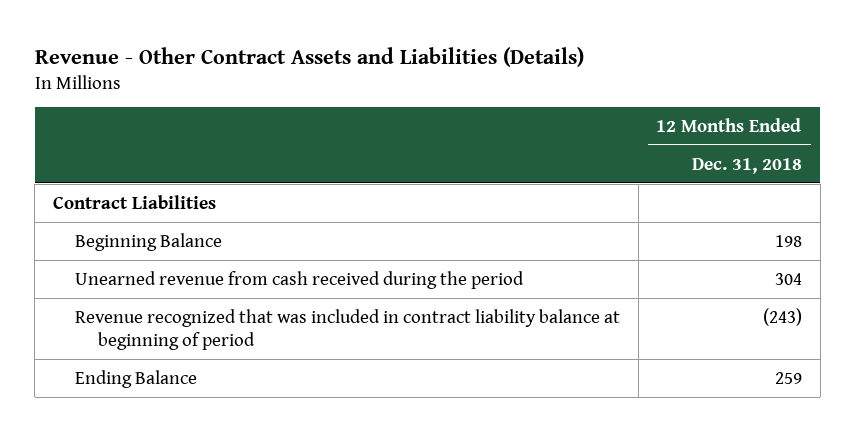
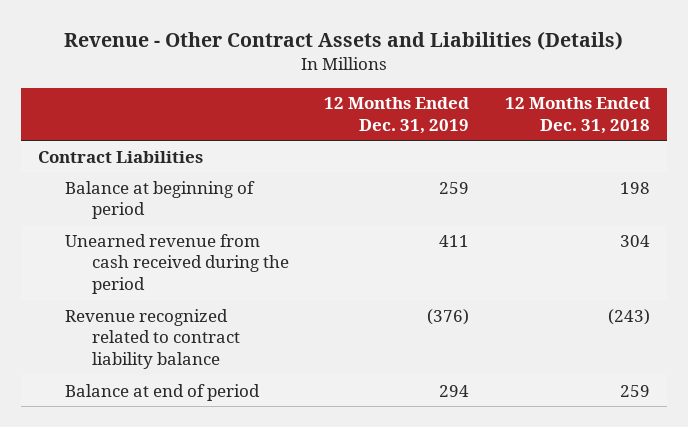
none -> [324,97,470,135] 12 Months Ended Dec. 31, 2019
[75,232,223,251] Beginning Balance -> [65,180,256,220] Balance at beginning of period
[75,308,621,350] Revenue recognized that was included in contract liability balance at beginning of period -> [65,308,240,370] Revenue recognized related to contract liability balance
[75,369,198,388] Ending Balance -> [65,383,261,401] Balance at end of period

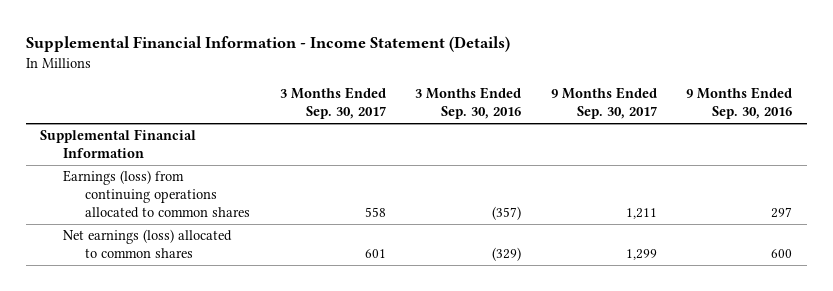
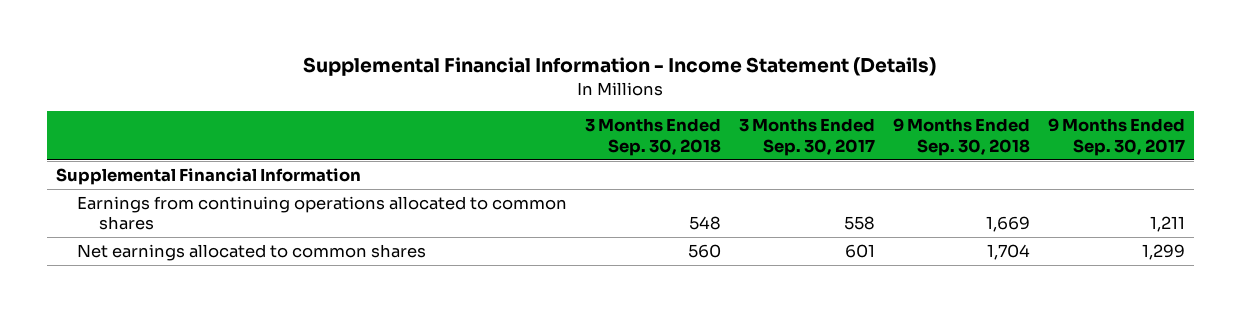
[415,87,522,120] 3 Months Ended Sep. 30, 2016 -> none
[686,87,793,120] 9 Months Ended Sep. 30, 2016 -> none
none -> [585,118,722,156] 3 Months Ended Sep. 30, 2018
none -> [893,118,1031,156] 9 Months Ended Sep. 30, 2018
[62,170,250,218] Earnings (loss) from continuing operations allocated to common shares -> [77,196,568,231] Earnings from continuing operations allocated to common shares
[62,229,232,259] Net earnings (loss) allocated to common shares -> [77,244,427,262] Net earnings allocated to common shares

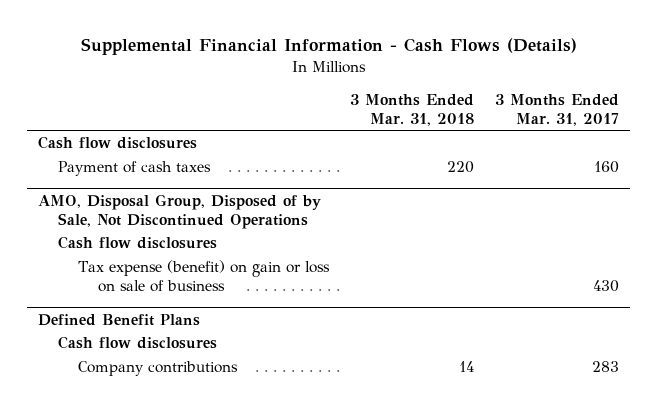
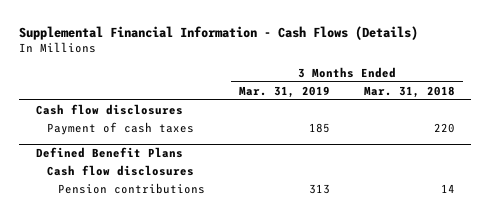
[495,93,620,126] 3 Months Ended Mar. 31, 2017 -> none
none -> [239,85,331,98] Mar. 31, 2019
[37,193,321,229] AMO, Disposal Group, Disposed of by Sale, Not Discontinued Operations -> none
[57,236,217,250] Cash flow disclosures -> none
[78,260,331,293] Tax expense (benefit) on gain or loss on sale of business -> none
[78,361,239,377] Company contributions -> [58,182,206,194] Pension contributions

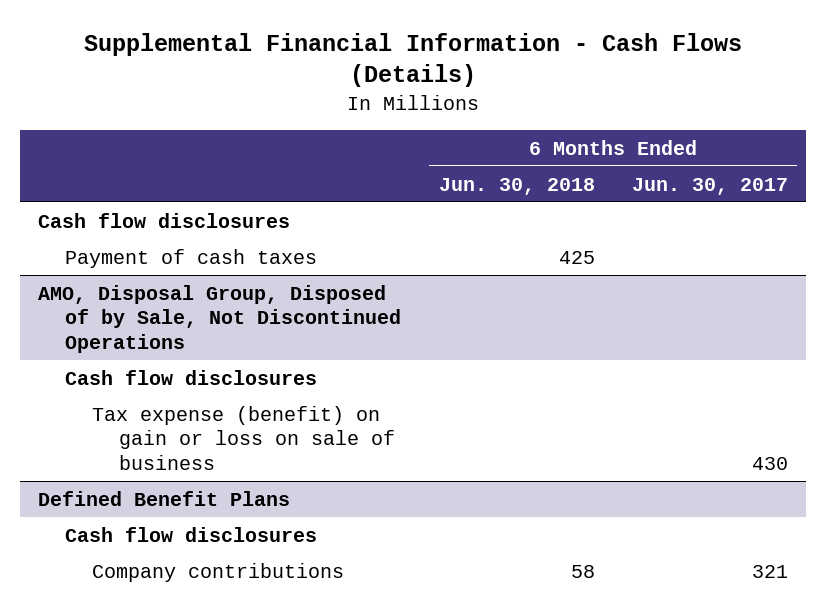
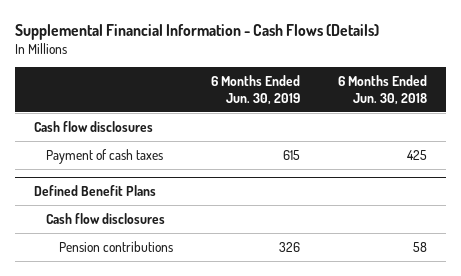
[631,177,788,195] Jun. 30, 2017 -> none
none -> [210,74,300,105] 6 Months Ended Jun. 30, 2019
[38,284,402,353] AMO, Disposal Group, Disposed of by Sale, Not Discontinued Operations -> none
[65,369,318,385] Cash flow disclosures -> none
[92,405,396,470] Tax expense (benefit) on gain or loss on sale of business -> none
[92,562,345,582] Company contributions -> [58,240,173,252] Pension contributions

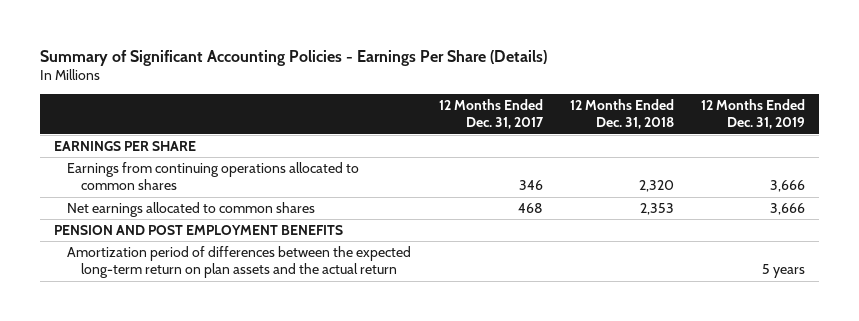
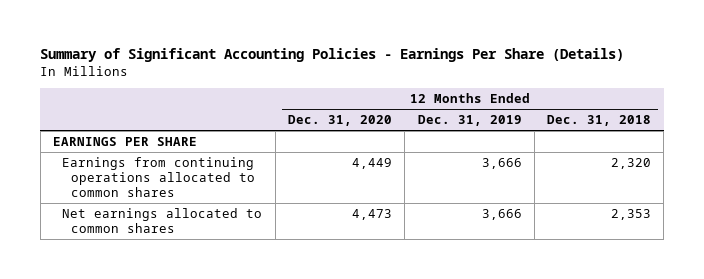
[438,98,544,130] 12 Months Ended Dec. 31, 2017 -> none
none -> [287,115,392,127] Dec. 31, 2020
[53,224,343,235] PENSION AND POST EMPLOYMENT BENEFITS -> none
[67,245,412,279] Amortization period of differences between the expected long-term return on plan assets and the actual return -> none

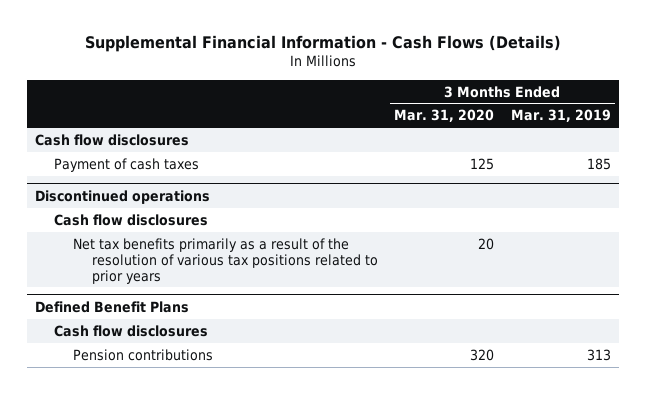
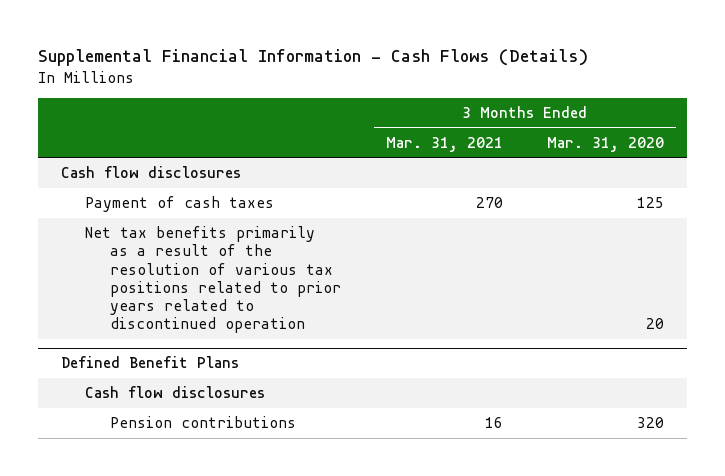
[510,109,611,123] Mar. 31, 2019 -> none
none -> [385,136,503,152] Mar. 31, 2021
[34,189,210,204] Discontinued operations -> none
[53,213,208,226] Cash flow disclosures -> none
[72,237,378,284] Net tax benefits primarily as a result of the resolution of various tax positions related to prior years -> [85,226,341,334] Net tax benefits primarily as a result of the resolution of various tax positions related to prior years related to discontinued operation

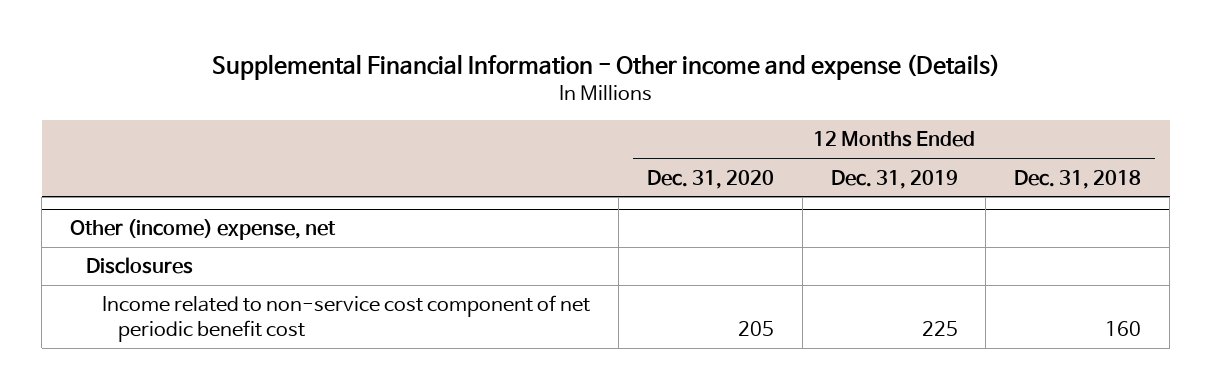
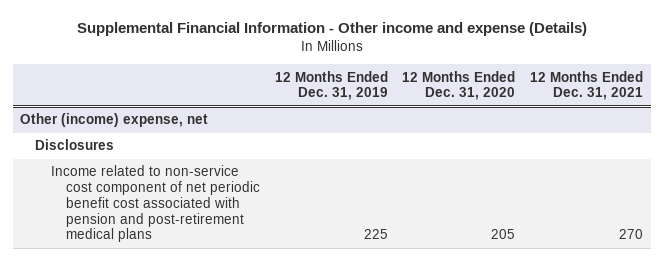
[1014,169,1142,189] Dec. 31, 2018 -> none
none -> [530,70,644,101] 12 Months Ended Dec. 31, 2021
[102,295,591,342] Income related to non-service cost component of net periodic benefit cost -> [50,165,260,243] Income related to non-service cost component of net periodic benefit cost associated with pension and post-retirement medical plans

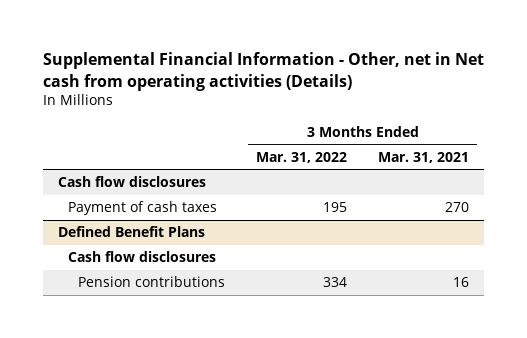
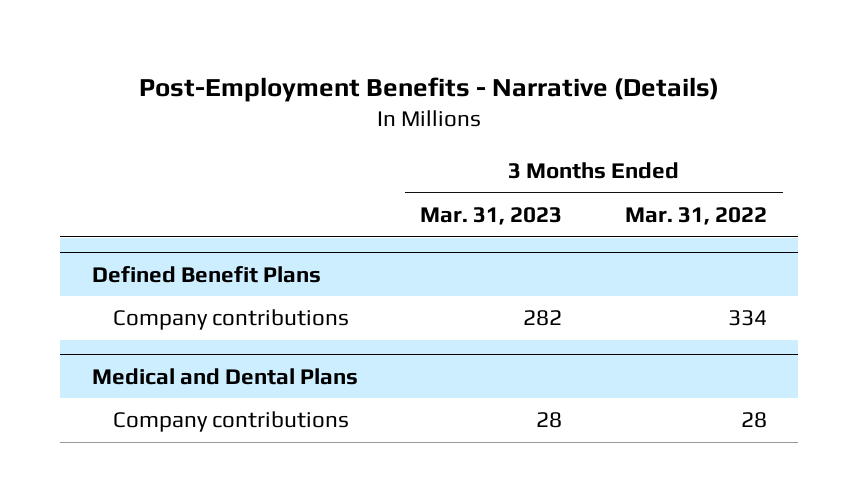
[43,51,485,91] Supplemental Financial Information - Other, net in Net cash from operating activities (Details) -> [139,76,720,102] Post-Employment Benefits - Narrative (Details)
[377,151,469,163] Mar. 31, 2021 -> none
none -> [420,207,563,226] Mar. 31, 2023
[58,176,207,188] Cash flow disclosures -> none
[68,201,218,216] Payment of cash taxes -> none
[68,251,217,263] Cash flow disclosures -> none
[78,276,226,288] Pension contributions -> [113,309,350,331] Company contributions
none -> [91,367,358,385] Medical and Dental Plans
none -> [113,411,350,433] Company contributions

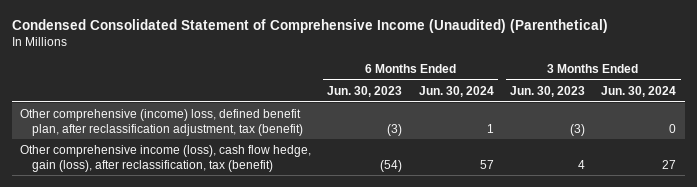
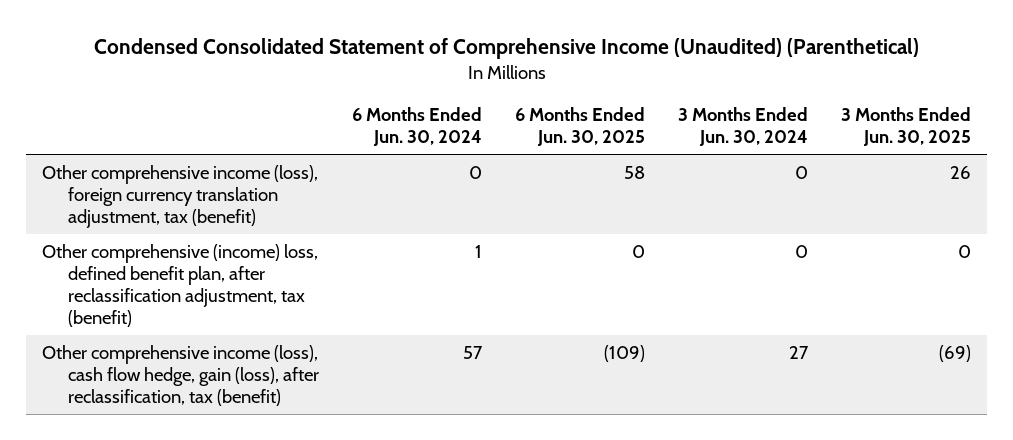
[327,85,403,97] Jun. 30, 2023 -> none
[510,85,586,97] Jun. 30, 2023 -> none
none -> [515,106,646,147] 6 Months Ended Jun. 30, 2025
none -> [840,106,971,147] 3 Months Ended Jun. 30, 2025
none -> [42,164,319,229] Other comprehensive income (loss), foreign currency translation adjustment, tax (benefit)

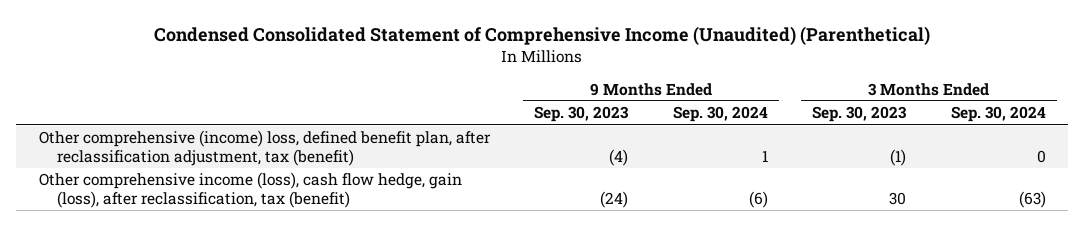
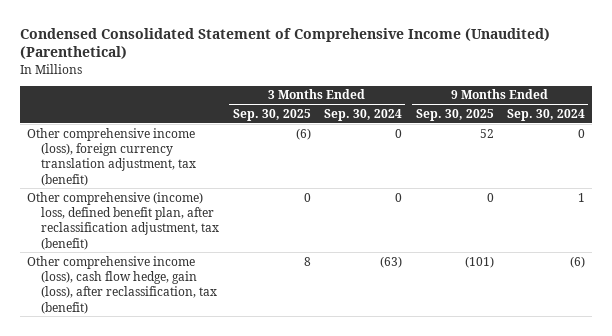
[534,106,630,123] Sep. 30, 2023 -> none
[812,106,908,123] Sep. 30, 2023 -> none
none -> [232,108,311,121] Sep. 30, 2025
none -> [415,108,494,121] Sep. 30, 2025
none -> [26,127,197,186] Other comprehensive income (loss), foreign currency translation adjustment, tax (benefit)

